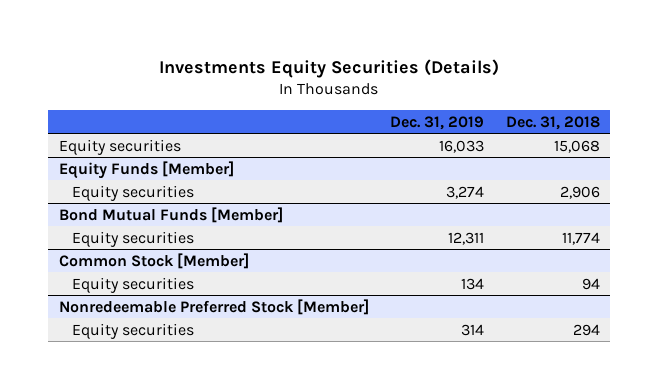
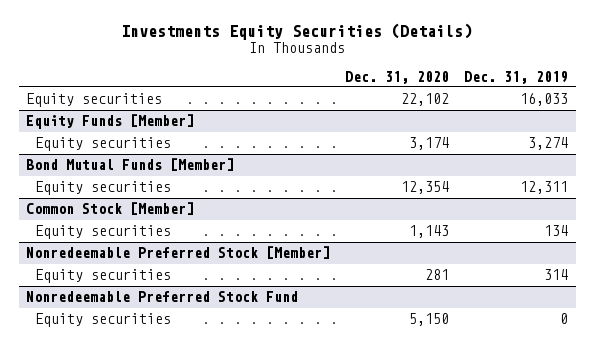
[505,115,600,130] Dec. 31, 2018 -> none
none -> [345,70,450,84] Dec. 31, 2020
none -> [26,291,299,303] Nonredeemable Preferred Stock Fund
none -> [35,313,172,328] Equity securities

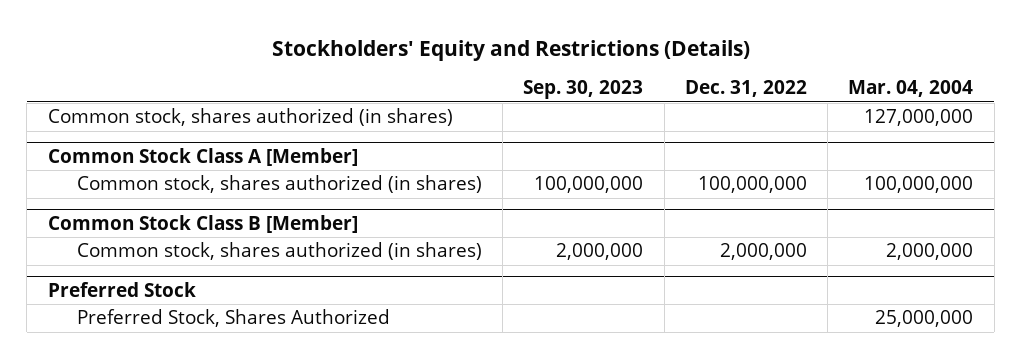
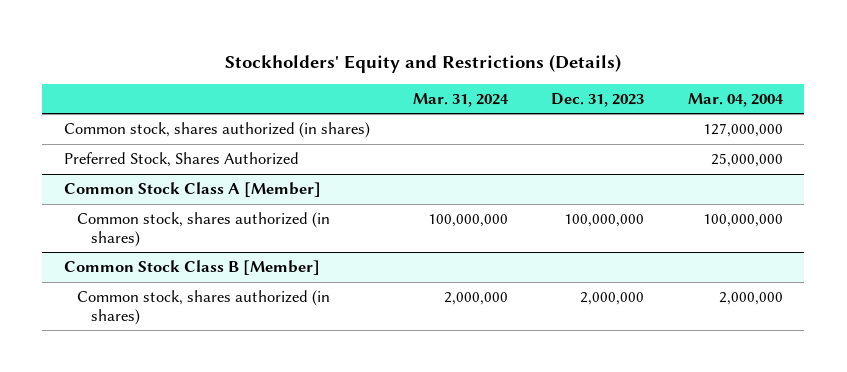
[523,80,644,100] Sep. 30, 2023 -> none
[684,80,807,98] Dec. 31, 2022 -> none
none -> [413,92,510,107] Mar. 31, 2024
none -> [551,92,645,107] Dec. 31, 2023
none -> [64,152,300,168] Preferred Stock, Shares Authorized
[47,281,196,297] Preferred Stock -> none
[76,309,390,328] Preferred Stock, Shares Authorized -> none

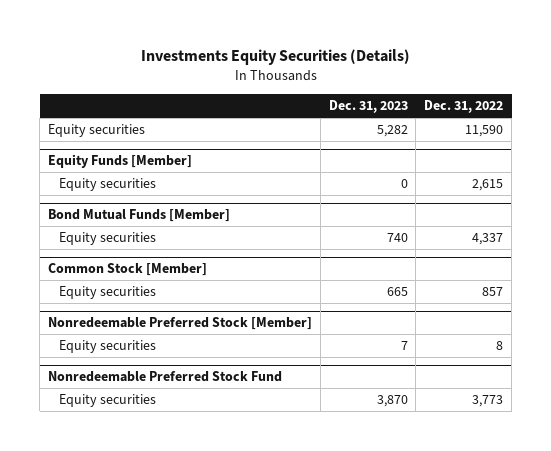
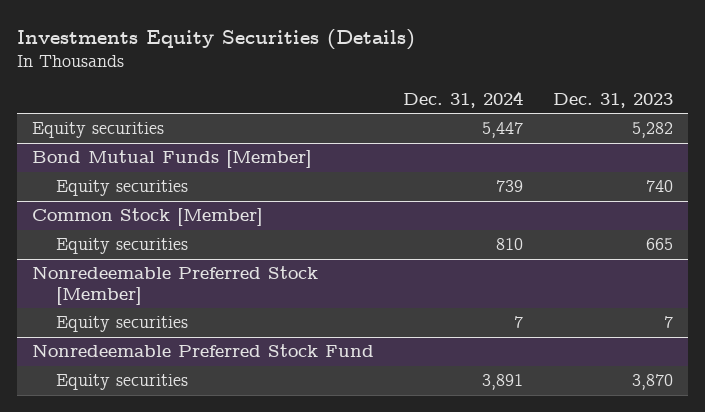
[424,100,504,114] Dec. 31, 2022 -> none
none -> [403,90,524,108] Dec. 31, 2024
[47,154,192,169] Equity Funds [Member] -> none
[58,178,156,192] Equity securities -> none

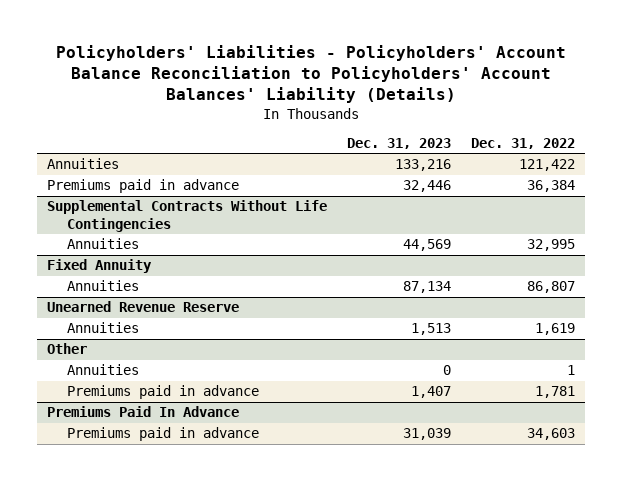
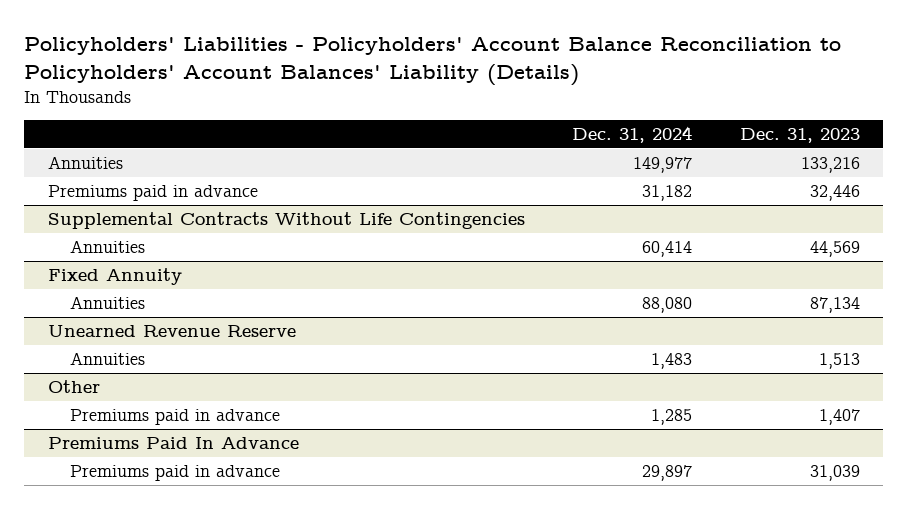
[470,137,575,149] Dec. 31, 2022 -> none
none -> [572,126,693,144] Dec. 31, 2024
[67,364,140,376] Annuities -> none

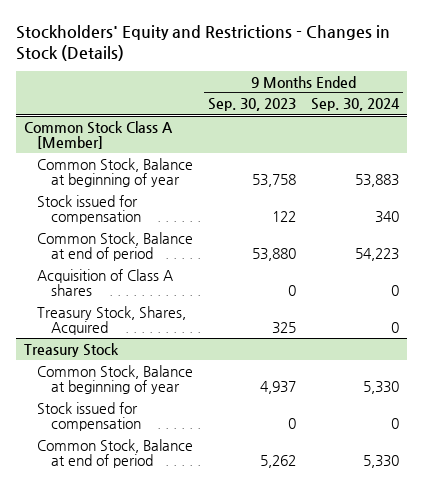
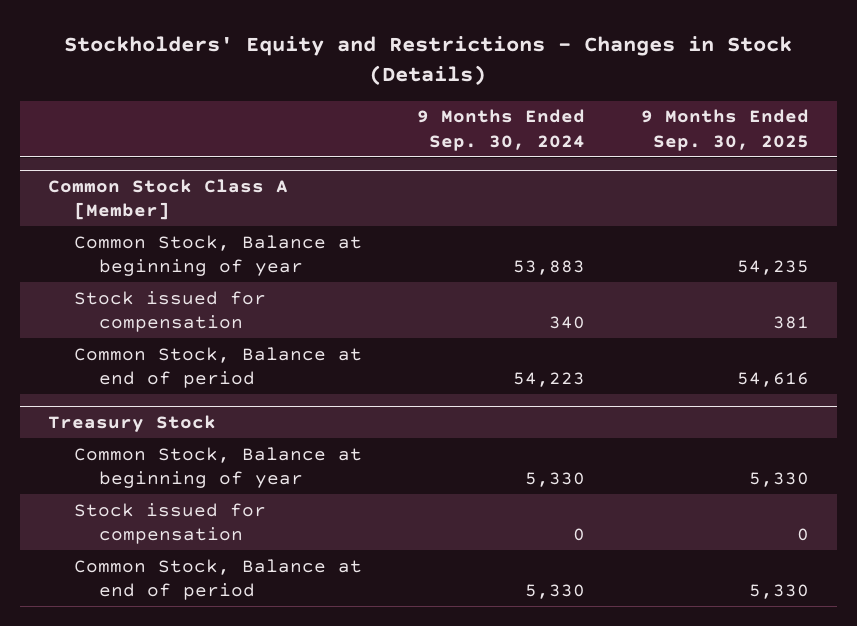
[208,98,297,112] Sep. 30, 2023 -> none
none -> [641,109,810,151] 9 Months Ended Sep. 30, 2025
[37,268,174,297] Acquisition of Class A shares -> none
[37,305,187,336] Treasury Stock, Shares, Acquired -> none

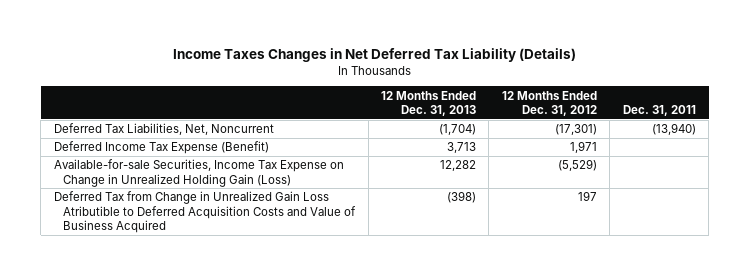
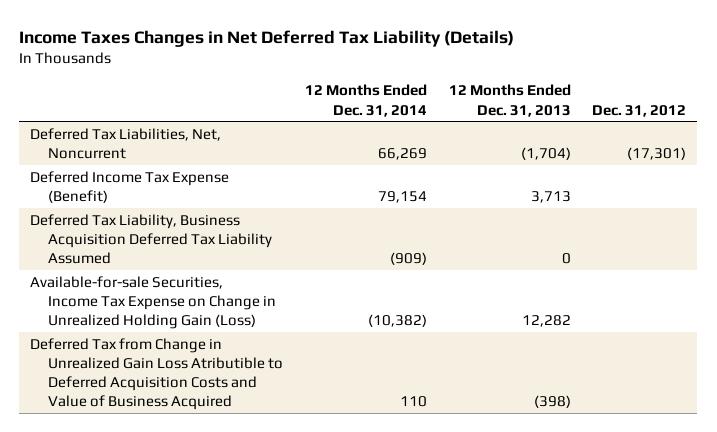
[501,90,597,117] 12 Months Ended Dec. 31, 2012 -> none
[622,105,696,117] Dec. 31, 2011 -> none
none -> [304,84,427,117] 12 Months Ended Dec. 31, 2014
none -> [592,104,687,117] Dec. 31, 2012
none -> [30,213,273,265] Deferred Tax Liability, Business Acquisition Deferred Tax Liability Assumed

